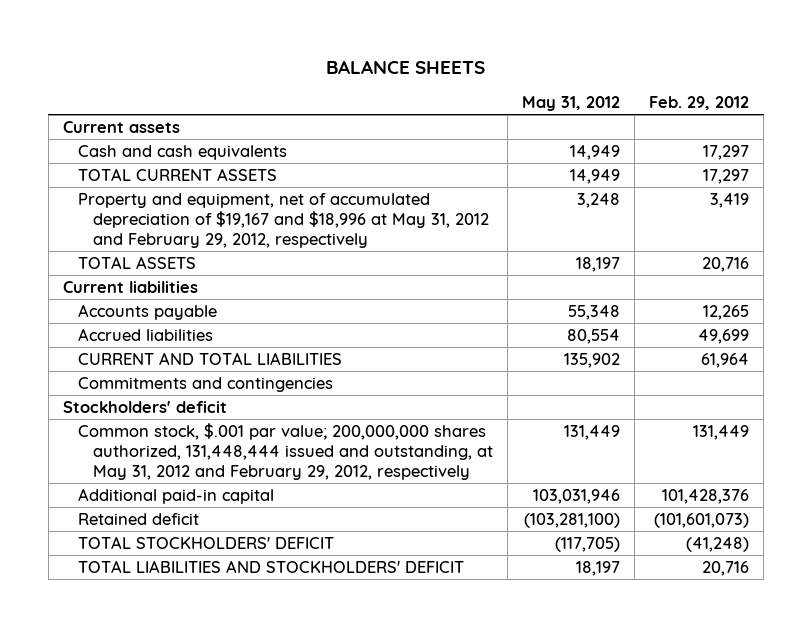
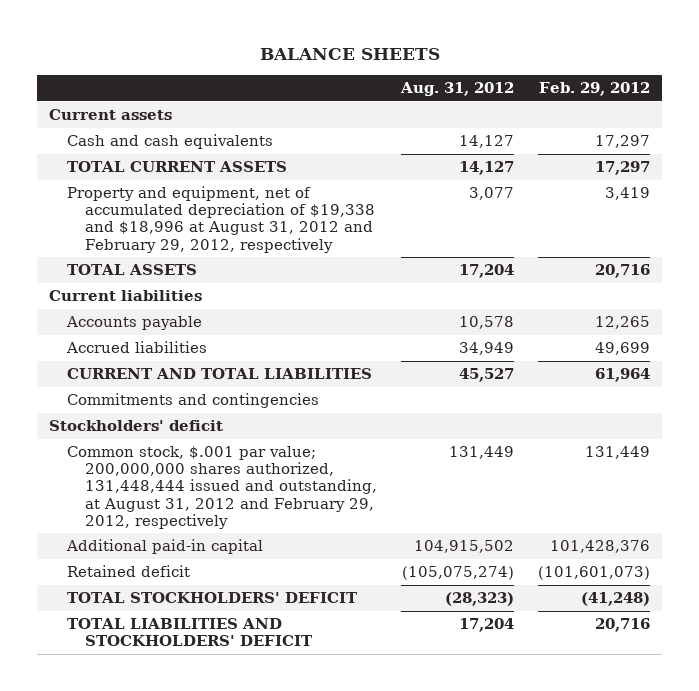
[521,95,620,111] May 31, 2012 -> none
none -> [399,82,514,97] Aug. 31, 2012
[77,192,489,248] Property and equipment, net of accumulated depreciation of $19,167 and $18,996 at May 31, 2012 and February 29, 2012, respectively -> [67,186,376,253] Property and equipment, net of accumulated depreciation of $19,338 and $18,996 at August 31, 2012 and February 29, 2012, respectively
[77,422,493,480] Common stock, $.001 par value; 200,000,000 shares authorized, 131,448,444 issued and outstanding, at May 31, 2012 and February 29, 2012, respectively -> [67,446,378,529] Common stock, $.001 par value; 200,000,000 shares authorized, 131,448,444 issued and outstanding, at August 31, 2012 and February 29, 2012, respectively

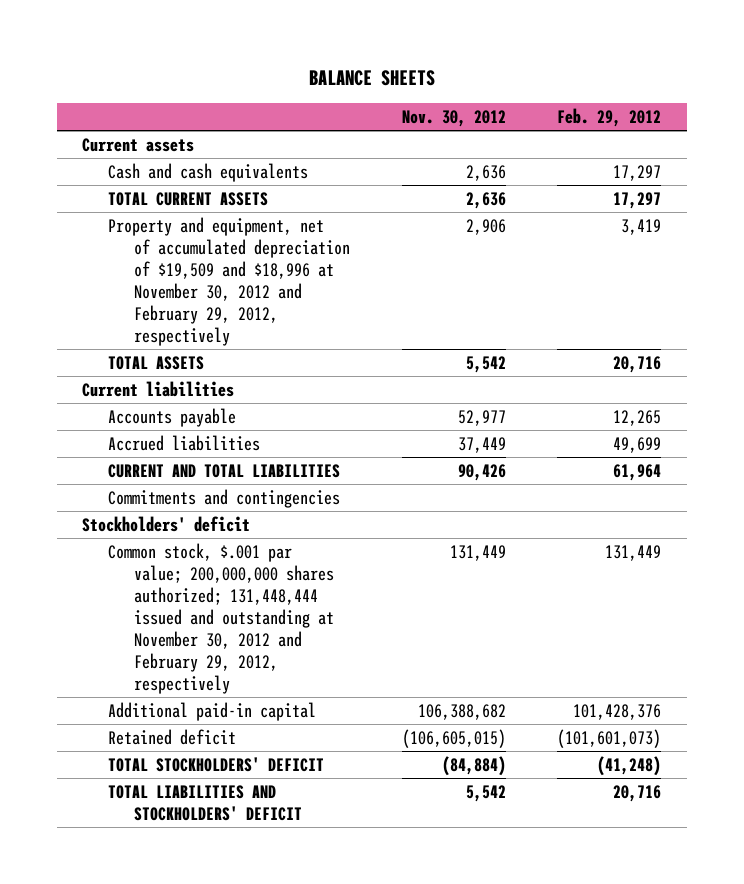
[399,82,514,97] Aug. 31, 2012 -> none
none -> [401,109,506,127] Nov. 30, 2012
[67,186,376,253] Property and equipment, net of accumulated depreciation of $19,338 and $18,996 at August 31, 2012 and February 29, 2012, respectively -> [108,216,350,346] Property and equipment, net of accumulated depreciation of $19,509 and $18,996 at November 30, 2012 and February 29, 2012, respectively
[67,446,378,529] Common stock, $.001 par value; 200,000,000 shares authorized, 131,448,444 issued and outstanding, at August 31, 2012 and February 29, 2012, respectively -> [108,542,334,694] Common stock, $.001 par value; 200,000,000 shares authorized; 131,448,444 issued and outstanding at November 30, 2012 and February 29, 2012, respectively

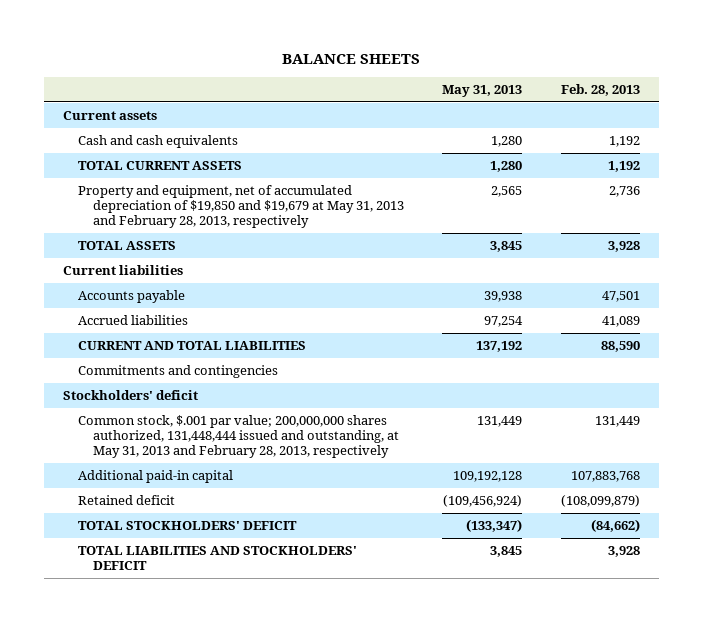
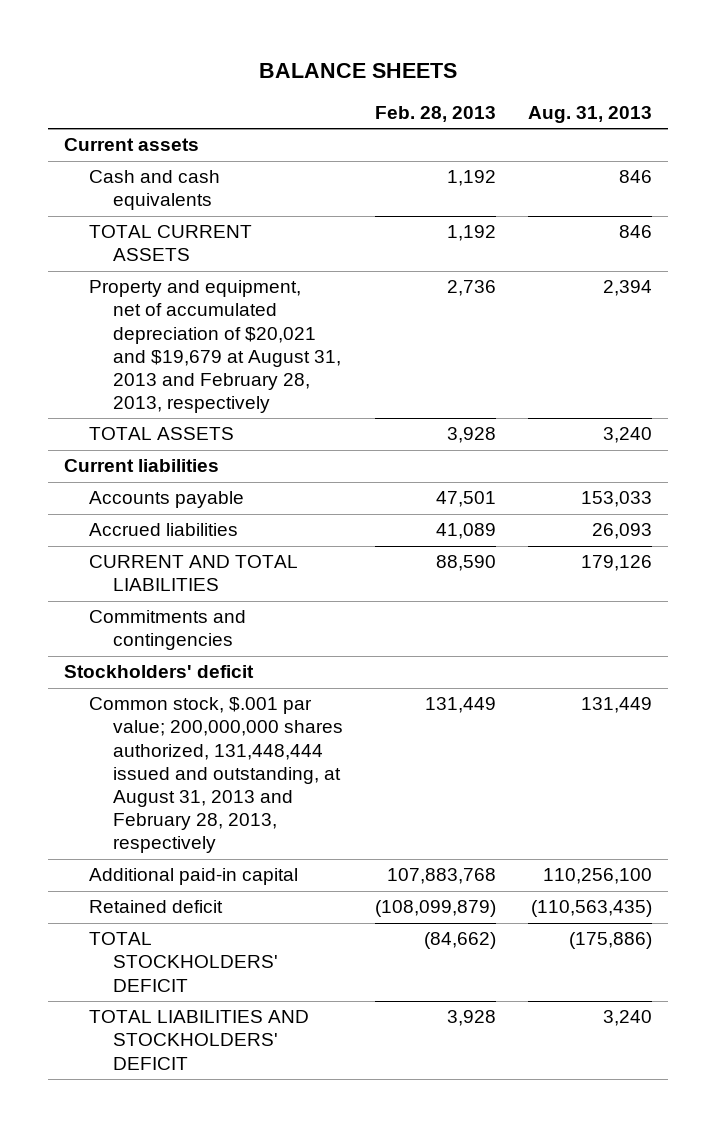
[442,84,523,97] May 31, 2013 -> none
none -> [528,105,653,123] Aug. 31, 2013
[78,185,405,228] Property and equipment, net of accumulated depreciation of $19,850 and $19,679 at May 31, 2013 and February 28, 2013, respectively -> [88,280,342,414] Property and equipment, net of accumulated depreciation of $20,021 and $19,679 at August 31, 2013 and February 28, 2013, respectively
[78,415,400,458] Common stock, $.001 par value; 200,000,000 shares authorized, 131,448,444 issued and outstanding, at May 31, 2013 and February 28, 2013, respectively -> [88,697,344,854] Common stock, $.001 par value; 200,000,000 shares authorized, 131,448,444 issued and outstanding, at August 31, 2013 and February 28, 2013, respectively

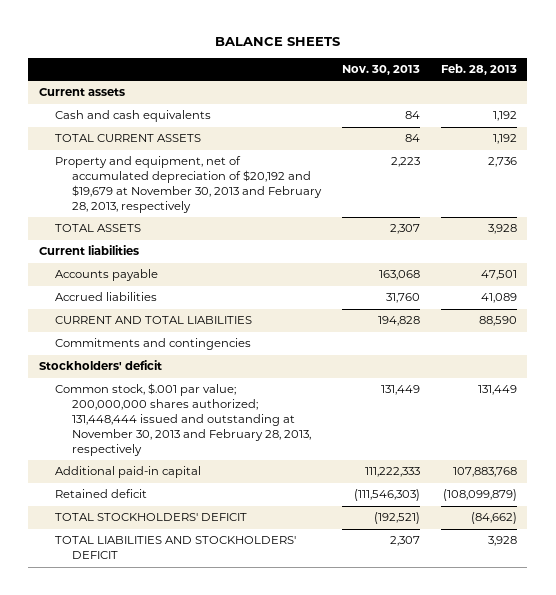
[528,105,653,123] Aug. 31, 2013 -> none
none -> [341,65,420,76] Nov. 30, 2013
[88,280,342,414] Property and equipment, net of accumulated depreciation of $20,021 and $19,679 at August 31, 2013 and February 28, 2013, respectively -> [55,156,322,213] Property and equipment, net of accumulated depreciation of $20,192 and $19,679 at November 30, 2013 and February 28, 2013, respectively
[88,697,344,854] Common stock, $.001 par value; 200,000,000 shares authorized, 131,448,444 issued and outstanding, at August 31, 2013 and February 28, 2013, respectively -> [55,383,311,456] Common stock, $.001 par value; 200,000,000 shares authorized; 131,448,444 issued and outstanding at November 30, 2013 and February 28, 2013, respectively

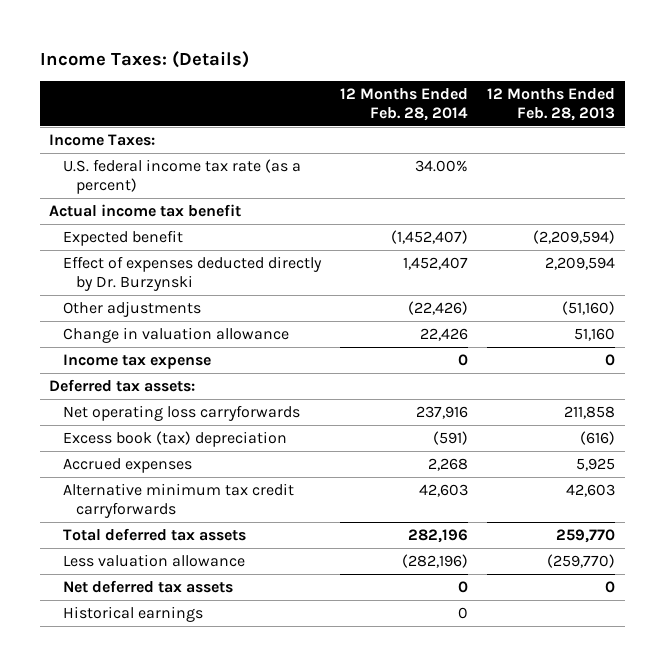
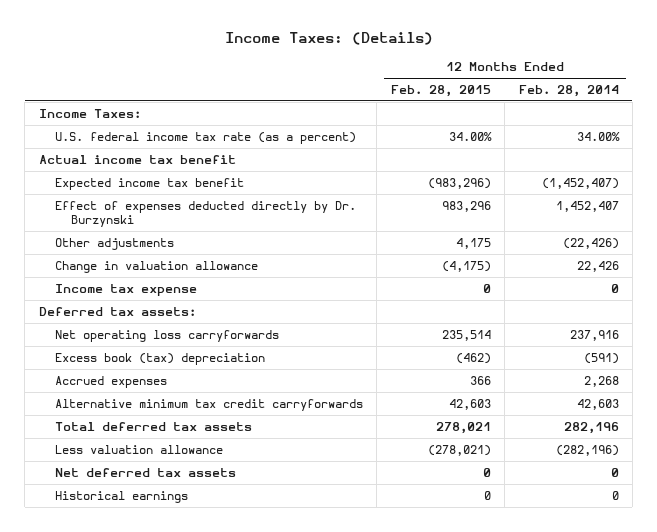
[487,87,616,121] 12 Months Ended Feb. 28, 2013 -> none
none -> [390,84,491,97] Feb. 28, 2015
[62,230,183,247] Expected benefit -> [54,177,244,190] Expected income tax benefit

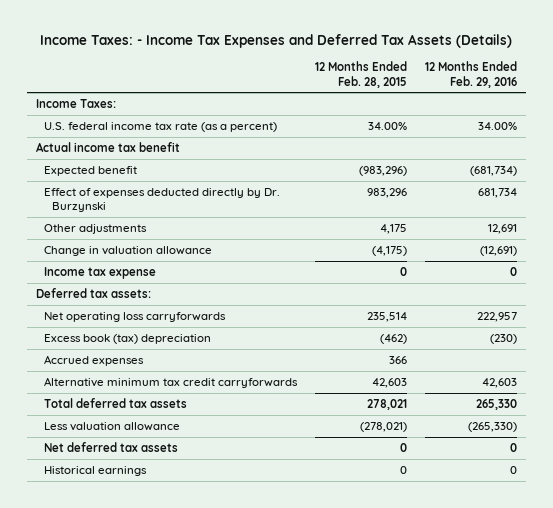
[224,32,433,46] Income Taxes: (Details) -> [40,33,513,48] Income Taxes: - Income Tax Expenses and Deferred Tax Assets (Details)
[518,84,619,97] Feb. 28, 2014 -> none
none -> [425,61,518,88] 12 Months Ended Feb. 29, 2016
[54,177,244,190] Expected income tax benefit -> [44,166,138,177] Expected benefit

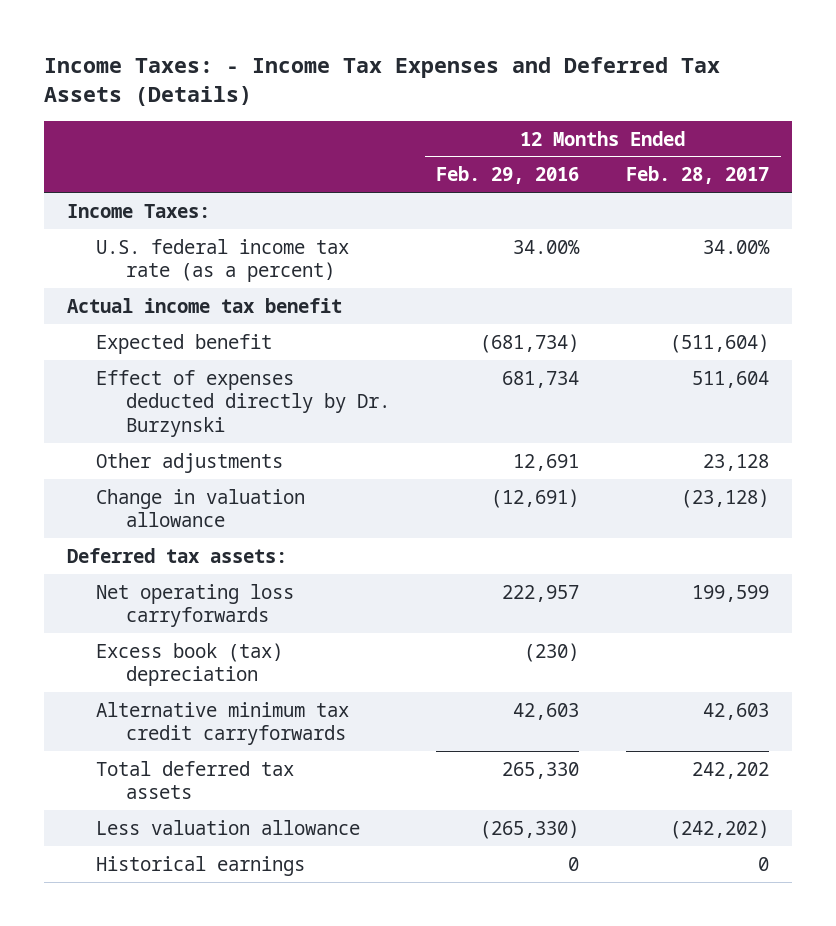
[315,61,408,88] 12 Months Ended Feb. 28, 2015 -> none
none -> [625,166,769,185] Feb. 28, 2017
[44,267,157,280] Income tax expense -> none
[44,355,145,367] Accrued expenses -> none
[44,442,179,453] Net deferred tax assets -> none

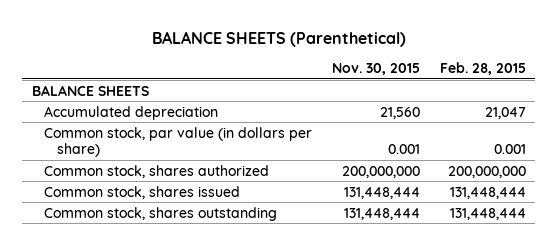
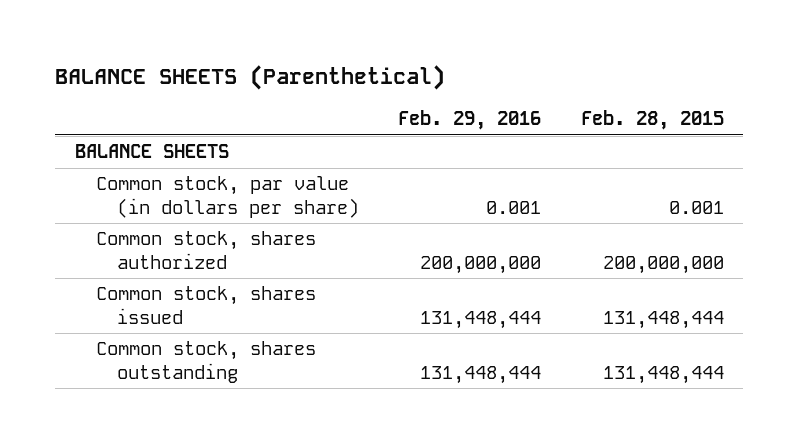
[332,63,421,76] Nov. 30, 2015 -> none
none -> [398,110,542,131] Feb. 29, 2016
[44,105,219,120] Accumulated depreciation -> none

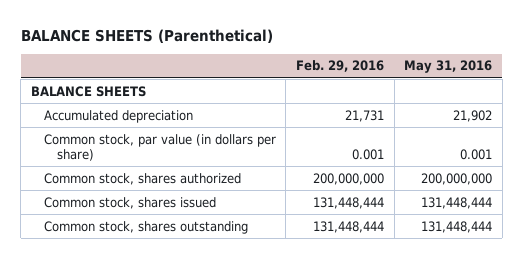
[580,110,724,131] Feb. 28, 2015 -> none
none -> [404,60,493,74] May 31, 2016
none -> [43,109,193,123] Accumulated depreciation

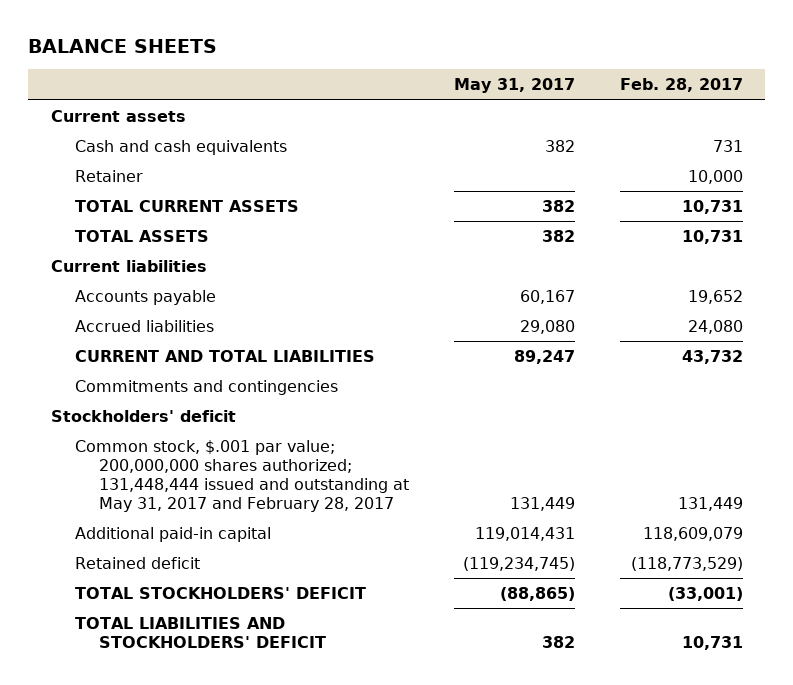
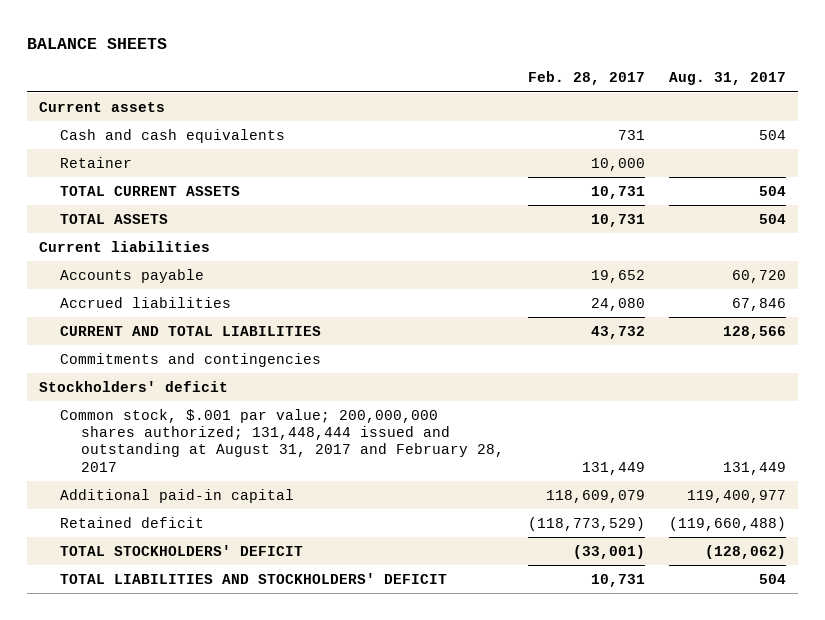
[453,78,575,94] May 31, 2017 -> none
none -> [668,72,786,86] Aug. 31, 2017
[74,439,410,512] Common stock, $.001 par value; 200,000,000 shares authorized; 131,448,444 issued and outstanding at May 31, 2017 and February 28, 2017 -> [59,408,504,472] Common stock, $.001 par value; 200,000,000 shares authorized; 131,448,444 issued and outstanding at August 31, 2017 and February 28, 2017

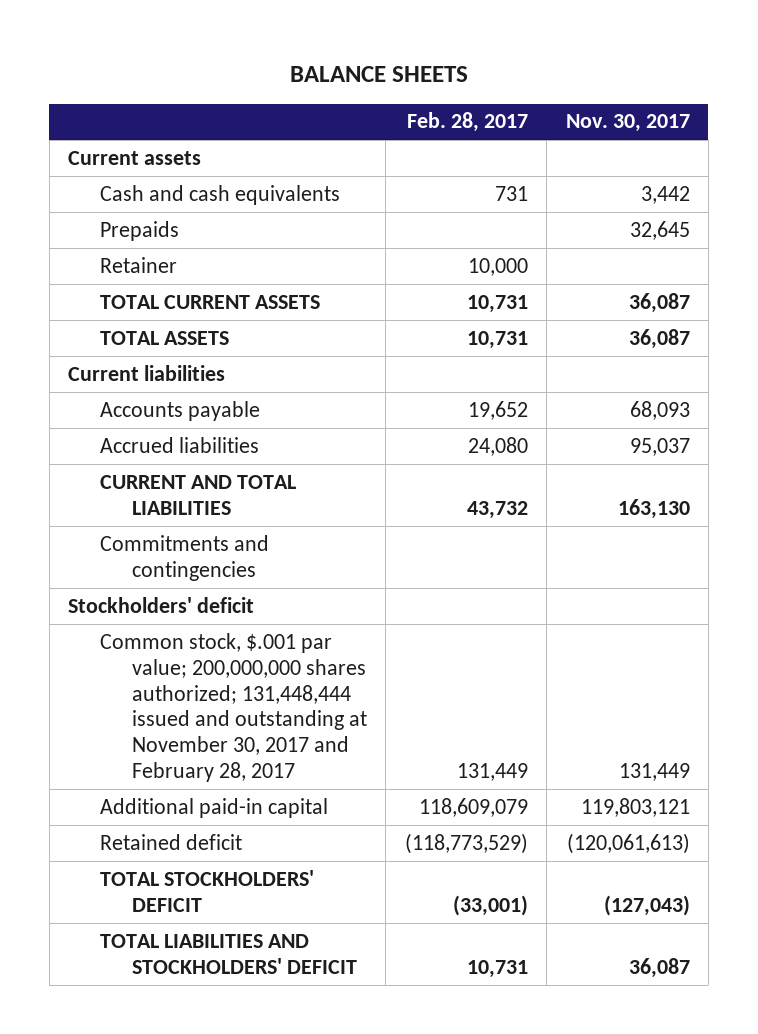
[668,72,786,86] Aug. 31, 2017 -> none
none -> [565,114,690,133] Nov. 30, 2017
none -> [100,220,180,241] Prepaids
[59,408,504,472] Common stock, $.001 par value; 200,000,000 shares authorized; 131,448,444 issued and outstanding at August 31, 2017 and February 28, 2017 -> [100,632,368,783] Common stock, $.001 par value; 200,000,000 shares authorized; 131,448,444 issued and outstanding at November 30, 2017 and February 28, 2017

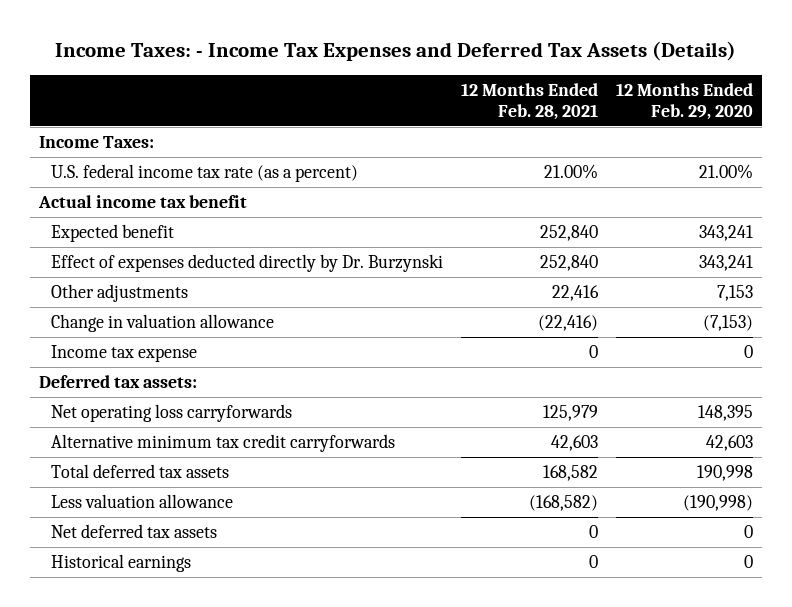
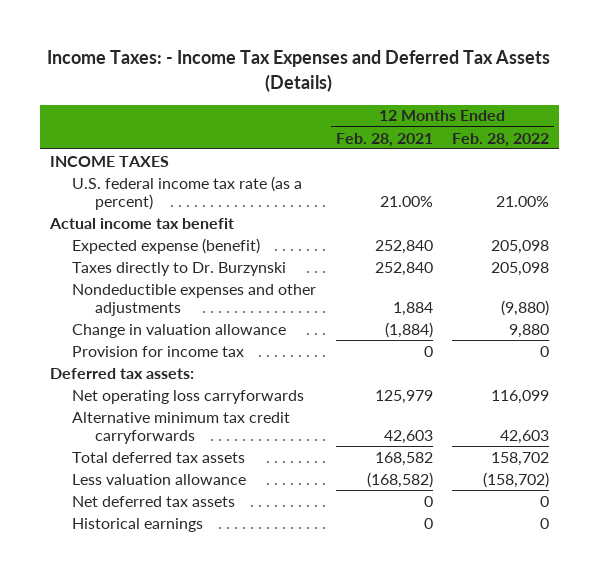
[616,83,754,120] 12 Months Ended Feb. 29, 2020 -> none
none -> [451,132,549,147] Feb. 28, 2022
[38,135,154,148] Income Taxes: -> [49,155,169,167] INCOME TAXES
[51,283,189,302] Other adjustments -> none
[51,223,175,242] Expected benefit -> [72,237,261,254] Expected expense (benefit)
[51,253,444,272] Effect of expenses deducted directly by Dr. Burzynski -> [72,261,287,276] Taxes directly to Dr. Burzynski
none -> [72,283,317,317] Nondeductible expenses and other adjustments
[538,314,599,331] (22,416) -> [384,321,433,338] (1,884)
[51,344,198,362] Income tax expense -> [72,345,245,357] Provision for income tax

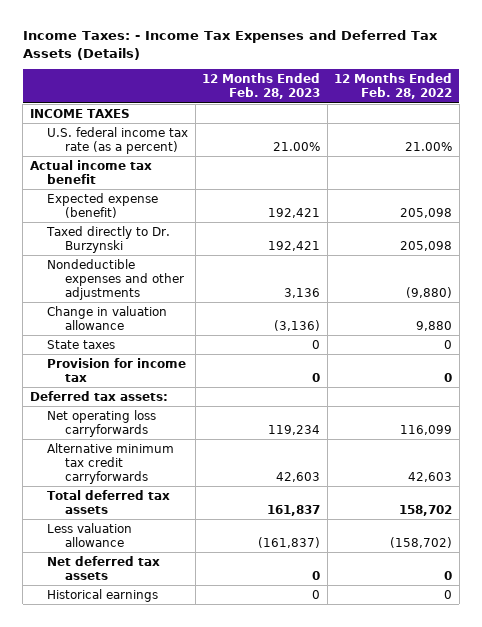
[335,132,433,147] Feb. 28, 2021 -> none
none -> [202,73,321,100] 12 Months Ended Feb. 28, 2023
[72,261,287,276] Taxes directly to Dr. Burzynski -> [46,225,171,253] Taxed directly to Dr. Burzynski
none -> [47,339,116,349] State taxes

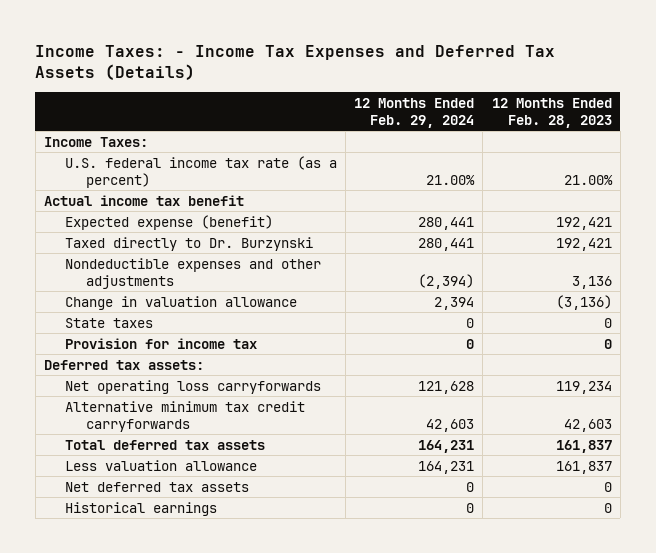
[334,73,453,100] 12 Months Ended Feb. 28, 2022 -> none
none -> [354,97,475,128] 12 Months Ended Feb. 29, 2024
[29,108,130,118] INCOME TAXES -> [44,136,149,147] Income Taxes:
[258,536,321,548] (161,837) -> [555,460,612,474] 161,837

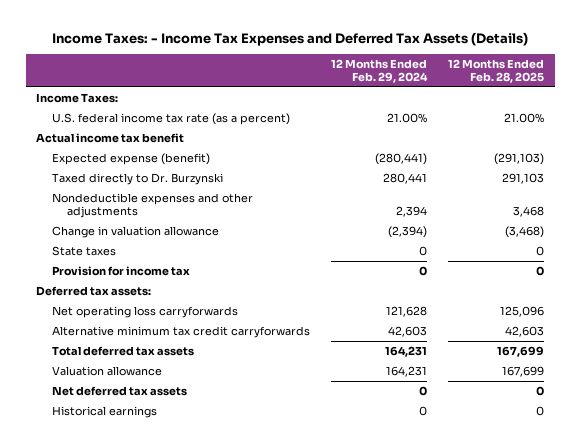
[491,97,612,128] 12 Months Ended Feb. 28, 2023 -> none
none -> [448,58,545,84] 12 Months Ended Feb. 28, 2025
[418,216,475,230] 280,441 -> [375,152,428,165] (280,441)
[418,273,475,289] (2,394) -> [396,206,428,218] 2,394
[434,296,475,310] 2,394 -> [388,225,428,238] (2,394)
[64,459,257,471] Less valuation allowance -> [51,365,162,376] Valuation allowance

